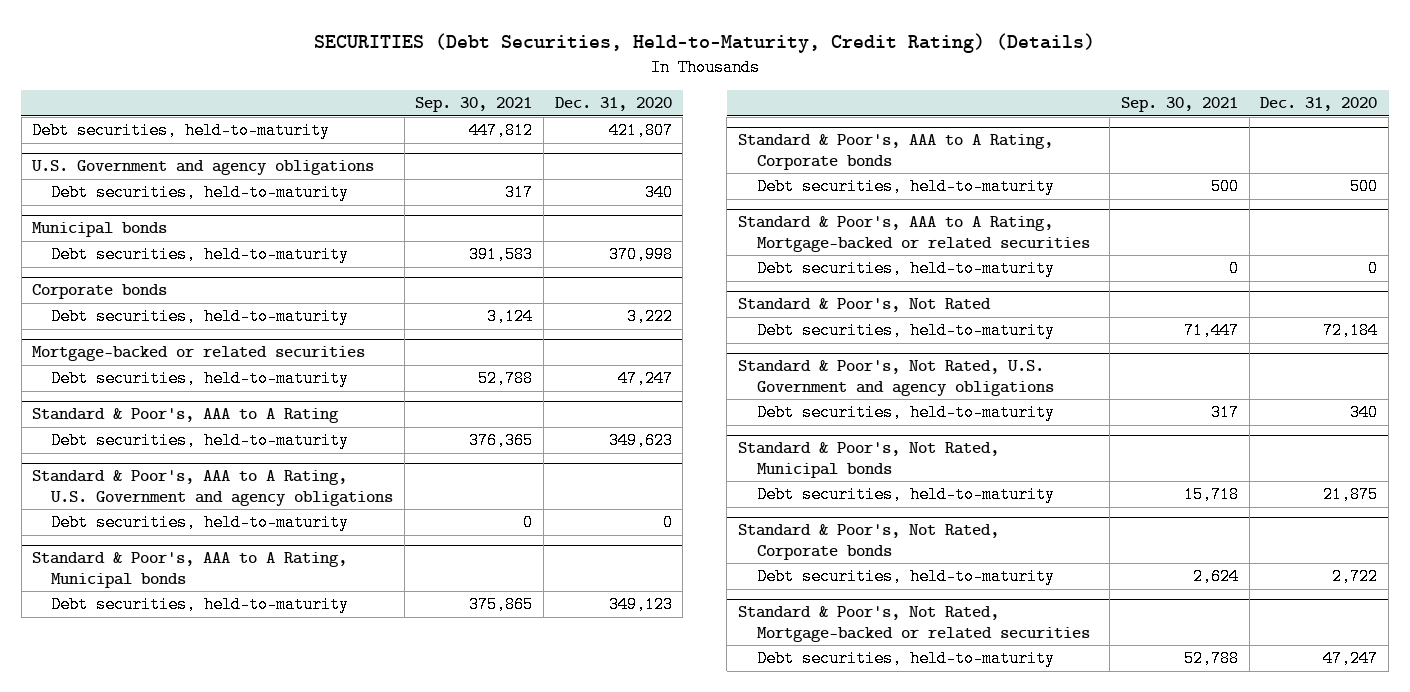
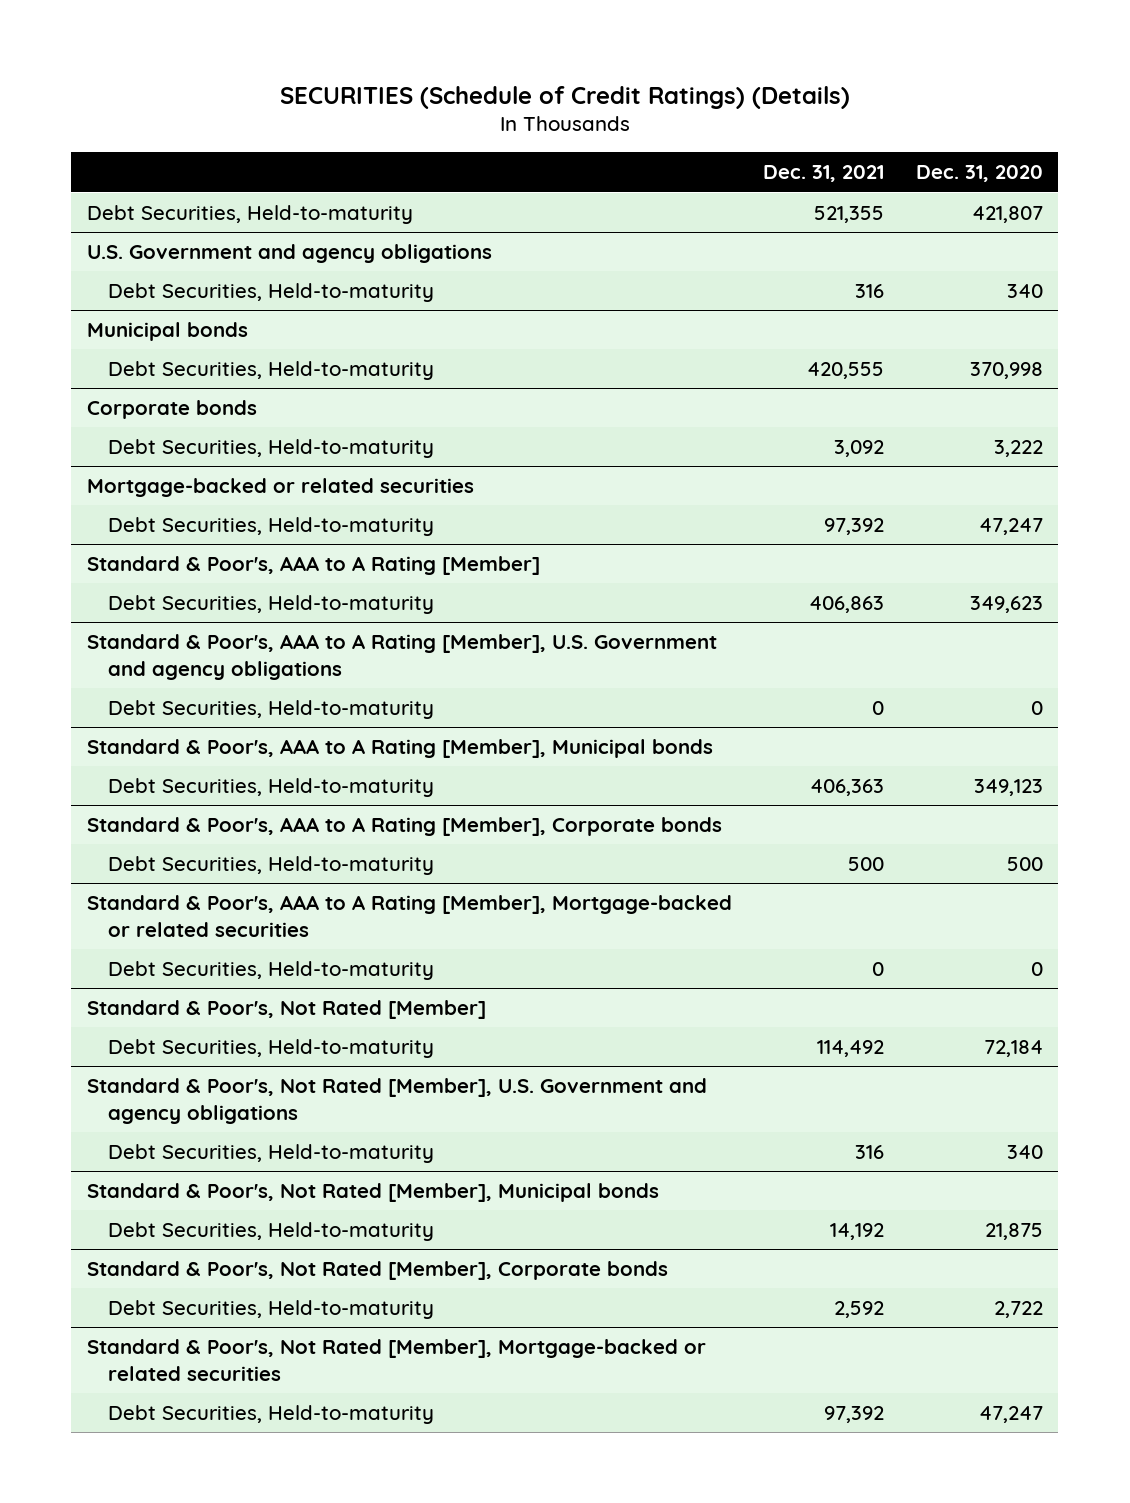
[313,33,1095,54] SECURITIES (Debt Securities, Held-to-Maturity, Credit Rating) (Details) -> [279,85,850,109] SECURITIES (Schedule of Credit Ratings) (Details)
[415,97,533,113] Sep. 30, 2021 -> none
none -> [763,165,885,183] Dec. 31, 2021
[32,122,331,140] Debt securities, held-to-maturity -> [87,205,414,225] Debt Securities, Held-to-maturity
[51,184,350,202] Debt securities, held-to-maturity -> [108,283,435,303] Debt Securities, Held-to-maturity
[51,246,350,264] Debt securities, held-to-maturity -> [108,361,435,381] Debt Securities, Held-to-maturity
[51,308,350,326] Debt securities, held-to-maturity -> [108,439,435,459] Debt Securities, Held-to-maturity
[51,370,350,388] Debt securities, held-to-maturity -> [108,517,435,537] Debt Securities, Held-to-maturity
[32,408,340,424] Standard & Poor's, AAA to A Rating -> [87,556,541,576] Standard & Poor's, AAA to A Rating [Member]
[51,432,350,450] Debt securities, held-to-maturity -> [108,595,435,615] Debt Securities, Held-to-maturity
[32,470,394,506] Standard & Poor's, AAA to A Rating, U.S. Government and agency obligations -> [87,634,718,680] Standard & Poor's, AAA to A Rating [Member], U.S. Government and agency obligations
[51,514,350,532] Debt securities, held-to-maturity -> [108,700,435,720] Debt Securities, Held-to-maturity
[32,552,348,588] Standard & Poor's, AAA to A Rating, Municipal bonds -> [87,739,714,759] Standard & Poor's, AAA to A Rating [Member], Municipal bonds
[51,596,350,614] Debt securities, held-to-maturity -> [108,778,435,798] Debt Securities, Held-to-maturity
[738,134,1054,170] Standard & Poor's, AAA to A Rating, Corporate bonds -> [87,817,723,837] Standard & Poor's, AAA to A Rating [Member], Corporate bonds
[756,178,1055,196] Debt securities, held-to-maturity -> [108,856,435,876] Debt Securities, Held-to-maturity
[738,216,1090,252] Standard & Poor's, AAA to A Rating, Mortgage-backed or related securities -> [87,895,733,937] Standard & Poor's, AAA to A Rating [Member], Mortgage-backed or related securities
[756,260,1055,278] Debt securities, held-to-maturity -> [108,961,435,981] Debt Securities, Held-to-maturity
[738,298,992,313] Standard & Poor's, Not Rated -> [87,1000,487,1020] Standard & Poor's, Not Rated [Member]
[756,322,1055,340] Debt securities, held-to-maturity -> [108,1039,435,1059] Debt Securities, Held-to-maturity
[738,360,1054,396] Standard & Poor's, Not Rated, U.S. Government and agency obligations -> [87,1078,708,1124] Standard & Poor's, Not Rated [Member], U.S. Government and agency obligations
[756,404,1055,422] Debt securities, held-to-maturity -> [108,1144,435,1164] Debt Securities, Held-to-maturity
[738,442,1000,478] Standard & Poor's, Not Rated, Municipal bonds -> [87,1183,660,1203] Standard & Poor's, Not Rated [Member], Municipal bonds
[756,486,1055,504] Debt securities, held-to-maturity -> [108,1222,435,1242] Debt Securities, Held-to-maturity
[738,524,1000,560] Standard & Poor's, Not Rated, Corporate bonds -> [87,1261,669,1281] Standard & Poor's, Not Rated [Member], Corporate bonds
[756,568,1055,586] Debt securities, held-to-maturity -> [108,1300,435,1320] Debt Securities, Held-to-maturity
[738,606,1090,642] Standard & Poor's, Not Rated, Mortgage-backed or related securities -> [87,1339,707,1381] Standard & Poor's, Not Rated [Member], Mortgage-backed or related securities
[756,650,1055,668] Debt securities, held-to-maturity -> [108,1405,435,1425] Debt Securities, Held-to-maturity

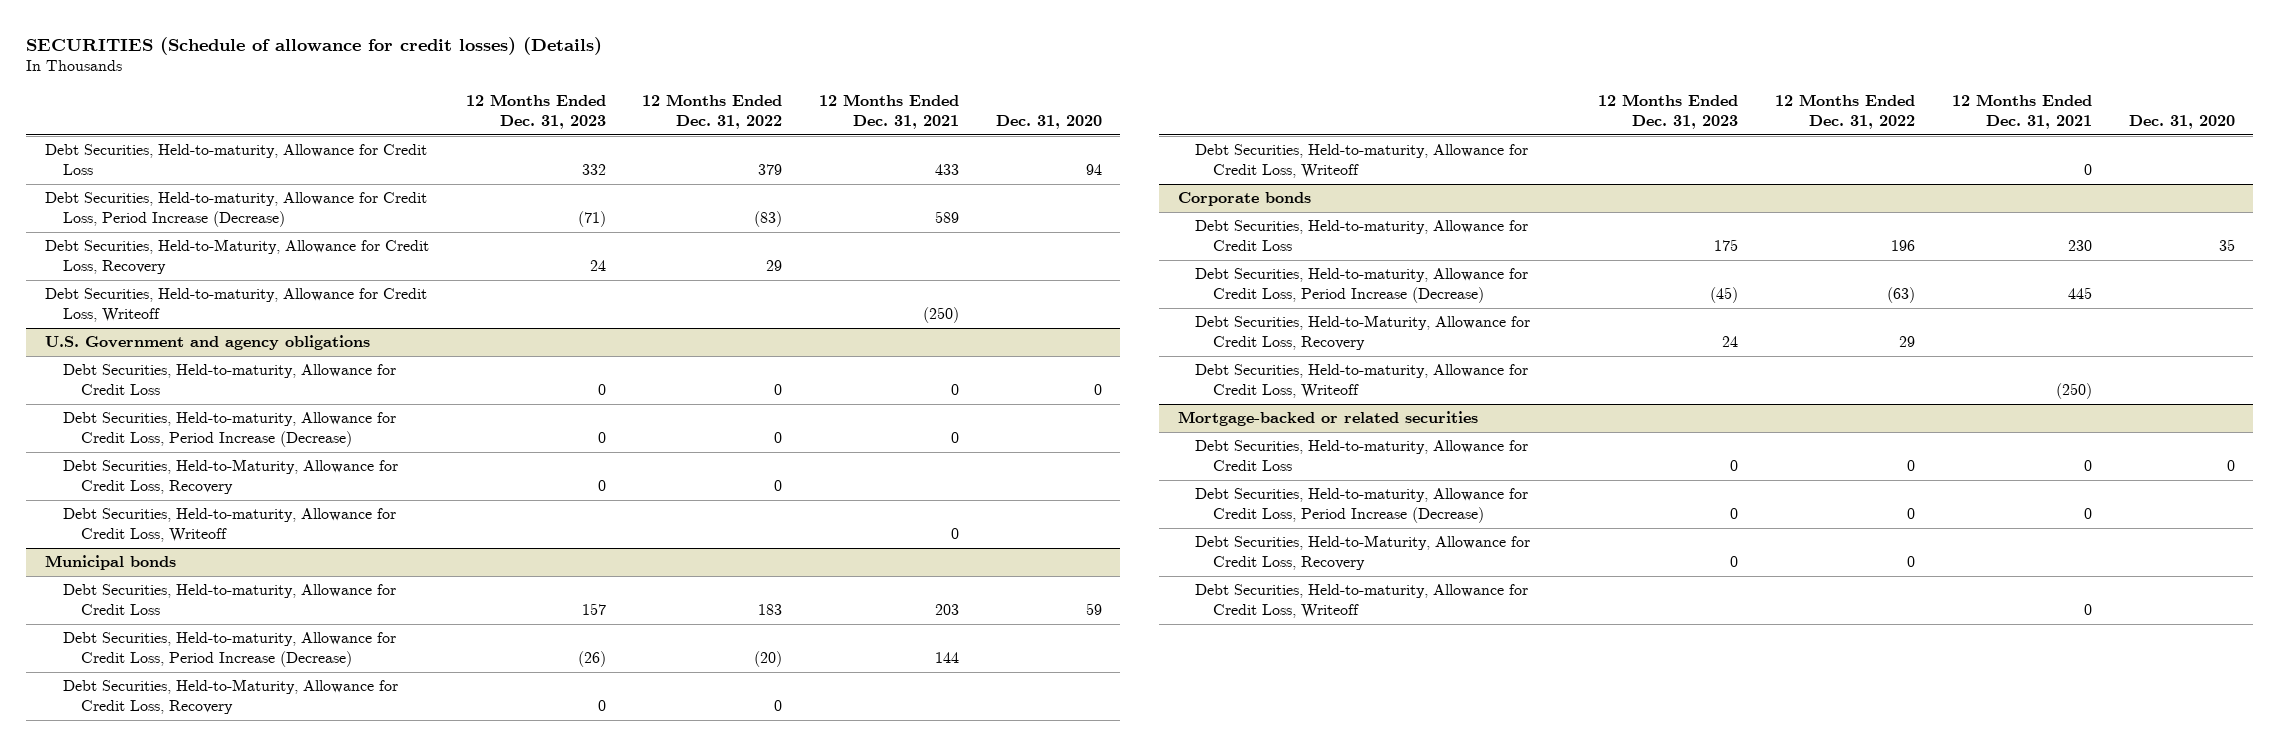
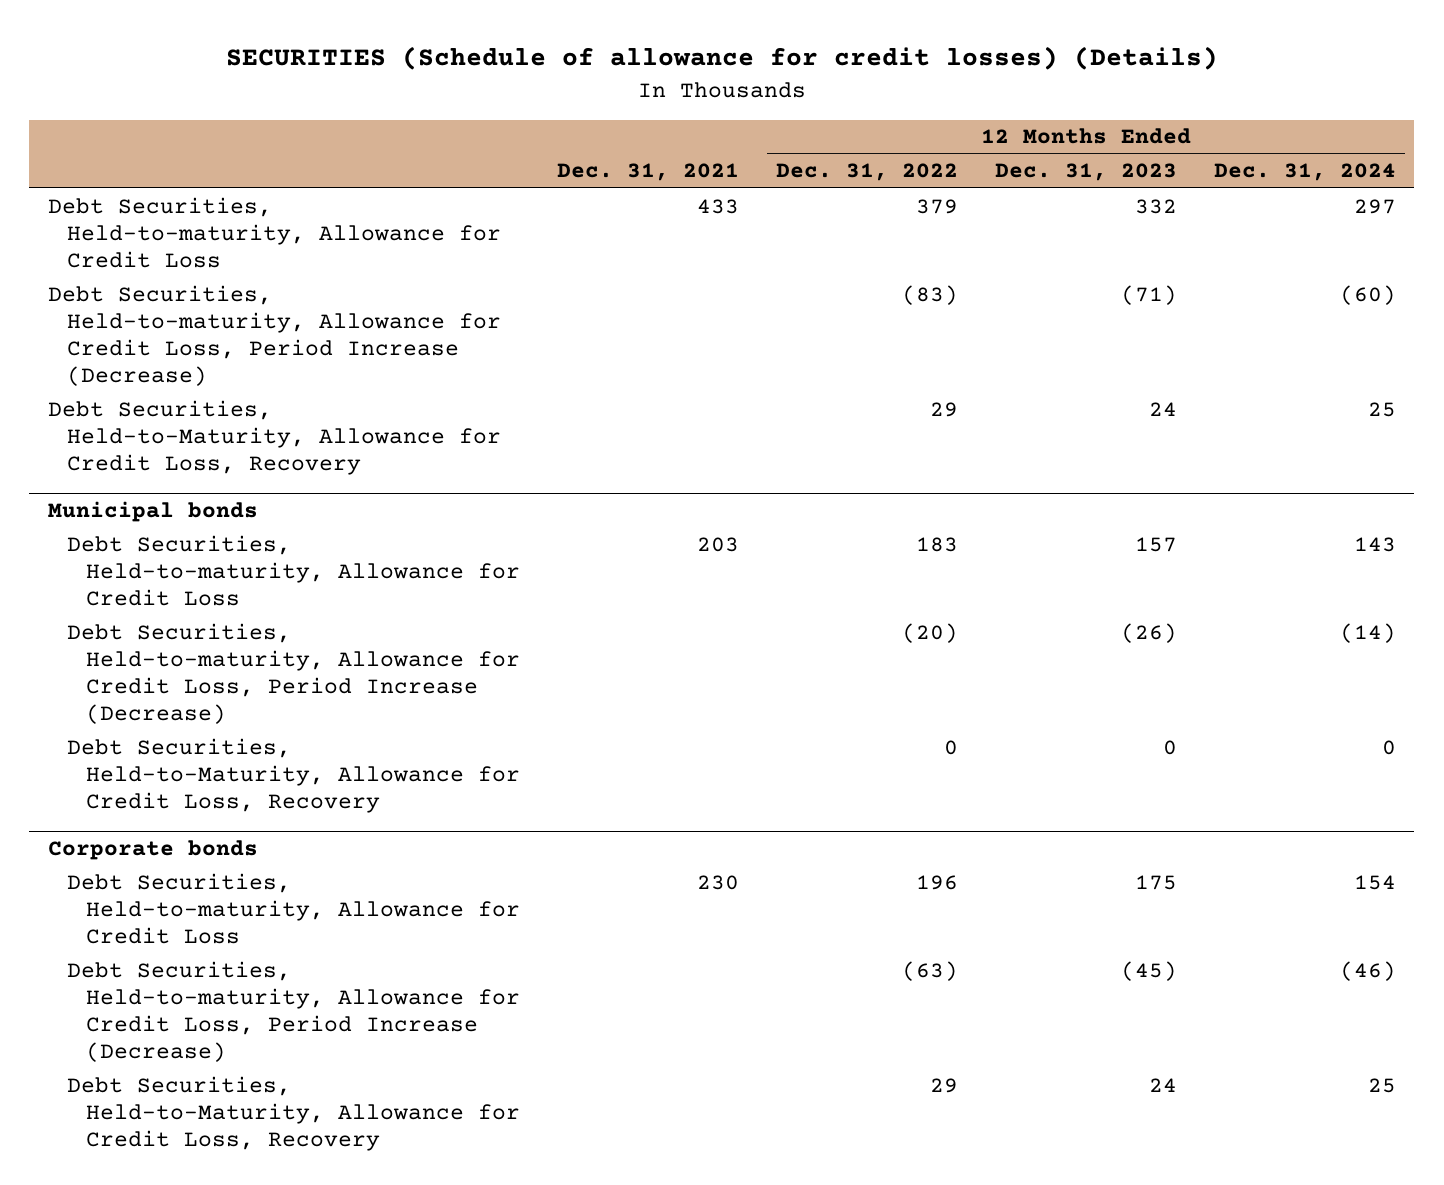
[819,94,960,130] 12 Months Ended Dec. 31, 2021 -> none
[996,115,1103,130] Dec. 31, 2020 -> none
none -> [557,163,740,182] Dec. 31, 2021
none -> [1213,163,1396,182] Dec. 31, 2024
[44,288,427,323] Debt Securities, Held-to-maturity, Allowance for Credit Loss, Writeoff -> none
[44,335,370,351] U.S. Government and agency obligations -> none
[62,364,396,396] Debt Securities, Held-to-maturity, Allowance for Credit Loss -> none
[62,412,396,448] Debt Securities, Held-to-maturity, Allowance for Credit Loss, Period Increase (Decrease) -> none
[62,459,398,495] Debt Securities, Held-to-Maturity, Allowance for Credit Loss, Recovery -> none
[62,508,396,543] Debt Securities, Held-to-maturity, Allowance for Credit Loss, Writeoff -> none
[1195,144,1529,179] Debt Securities, Held-to-maturity, Allowance for Credit Loss, Writeoff -> none
[1195,364,1529,399] Debt Securities, Held-to-maturity, Allowance for Credit Loss, Writeoff -> none
[1177,411,1478,427] Mortgage-backed or related securities -> none
[1195,440,1529,472] Debt Securities, Held-to-maturity, Allowance for Credit Loss -> none
[1195,488,1529,524] Debt Securities, Held-to-maturity, Allowance for Credit Loss, Period Increase (Decrease) -> none
[1195,535,1531,571] Debt Securities, Held-to-Maturity, Allowance for Credit Loss, Recovery -> none
[1195,584,1529,619] Debt Securities, Held-to-maturity, Allowance for Credit Loss, Writeoff -> none

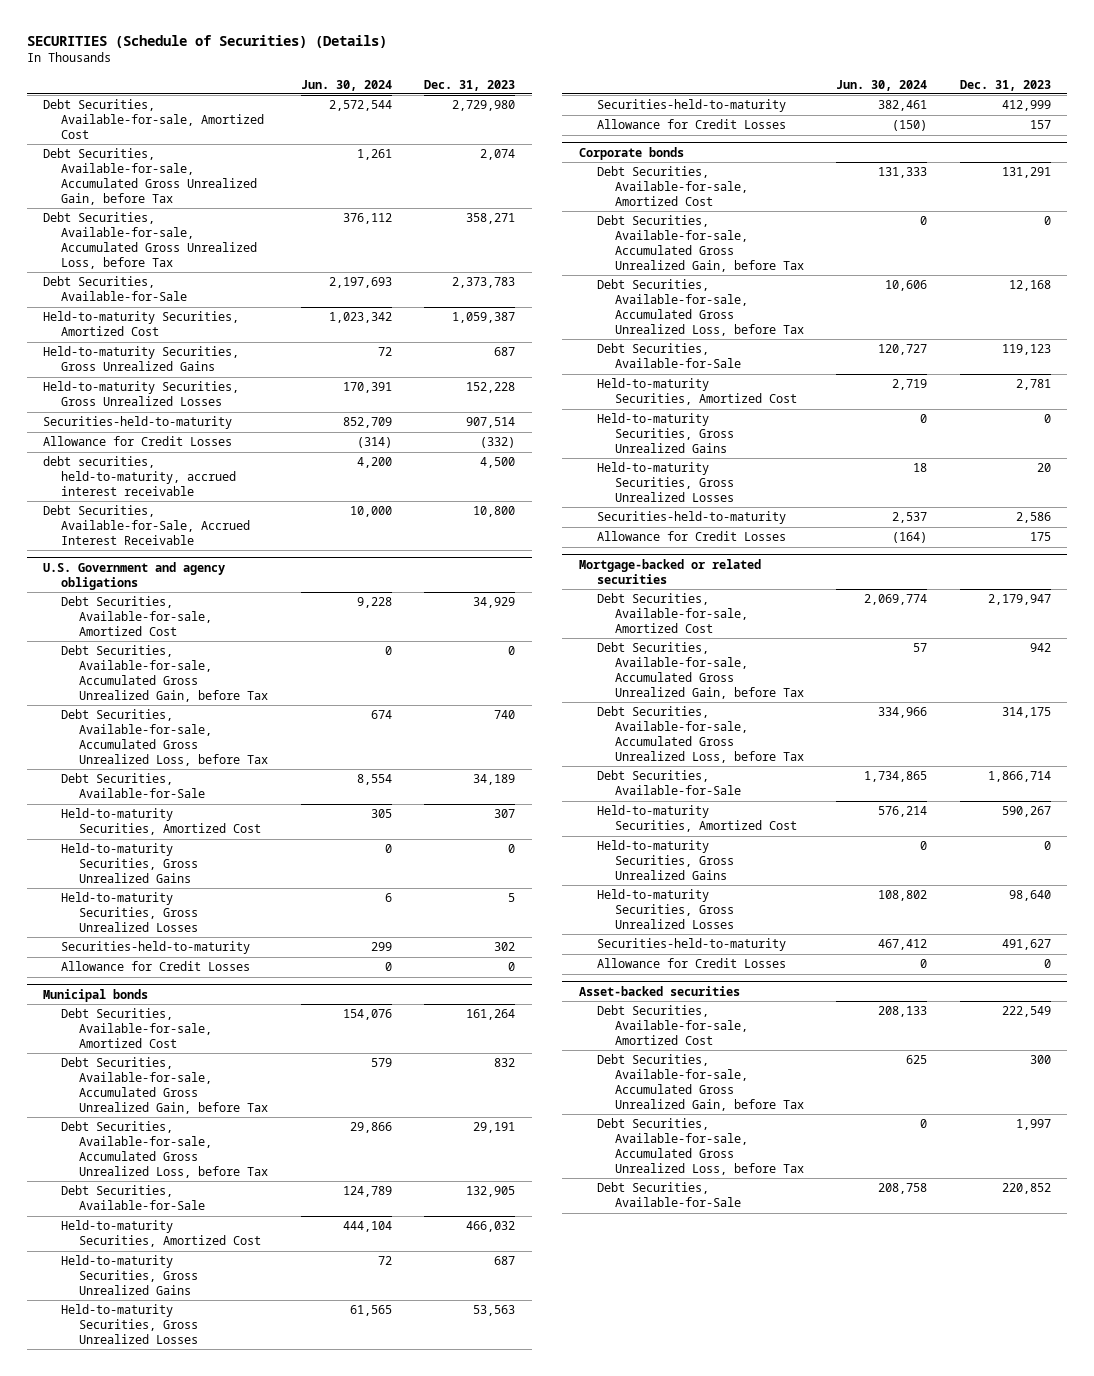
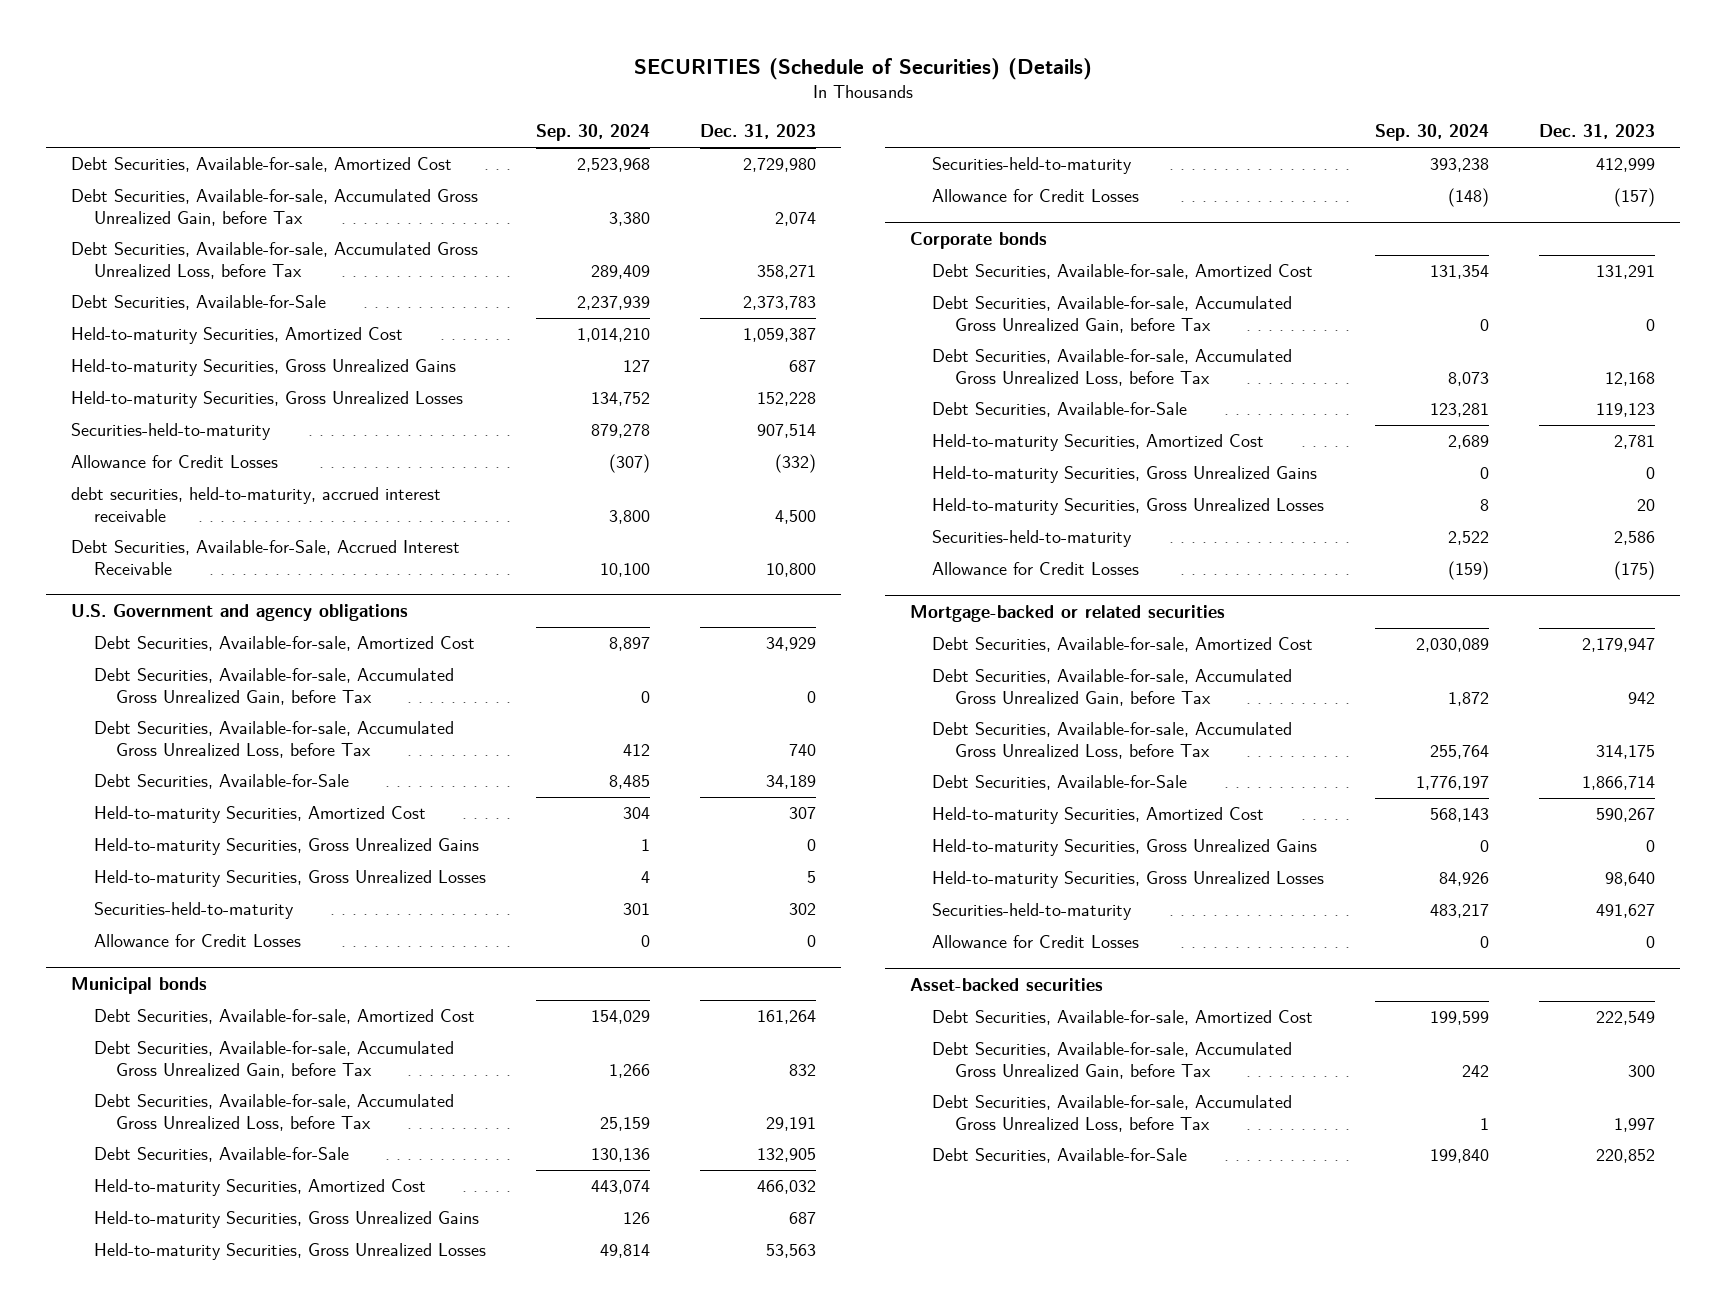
[300,79,392,91] Jun. 30, 2024 -> none
none -> [535,124,650,142] Sep. 30, 2024
[1030,120,1052,130] 157 -> [1613,188,1655,208] (157)
[1030,532,1052,542] 175 -> [1613,561,1655,581] (175)

